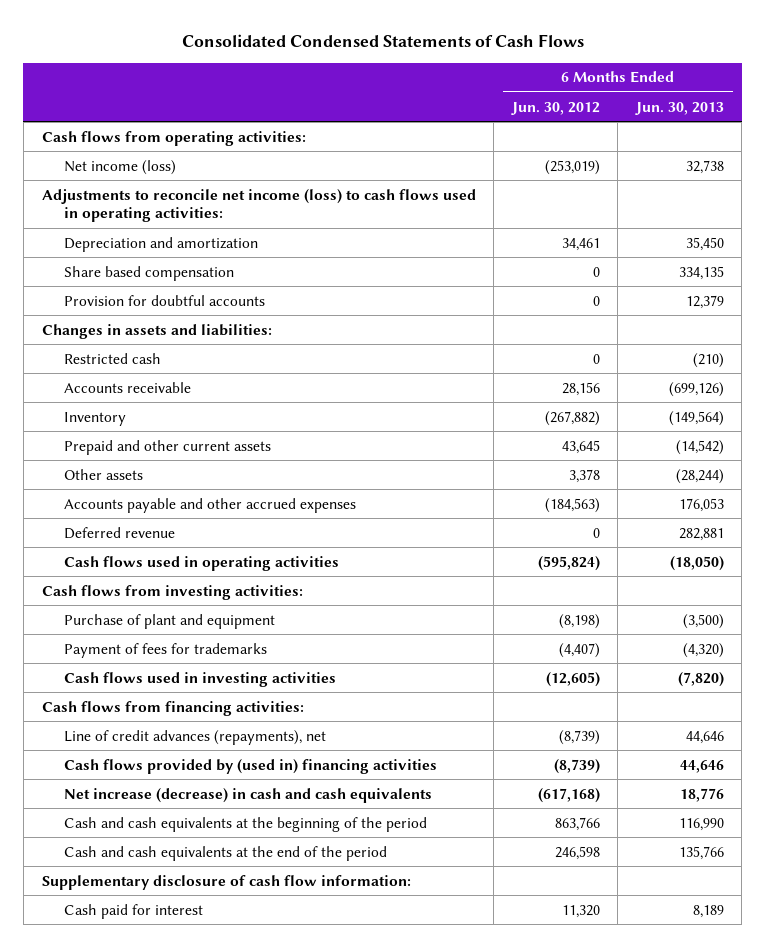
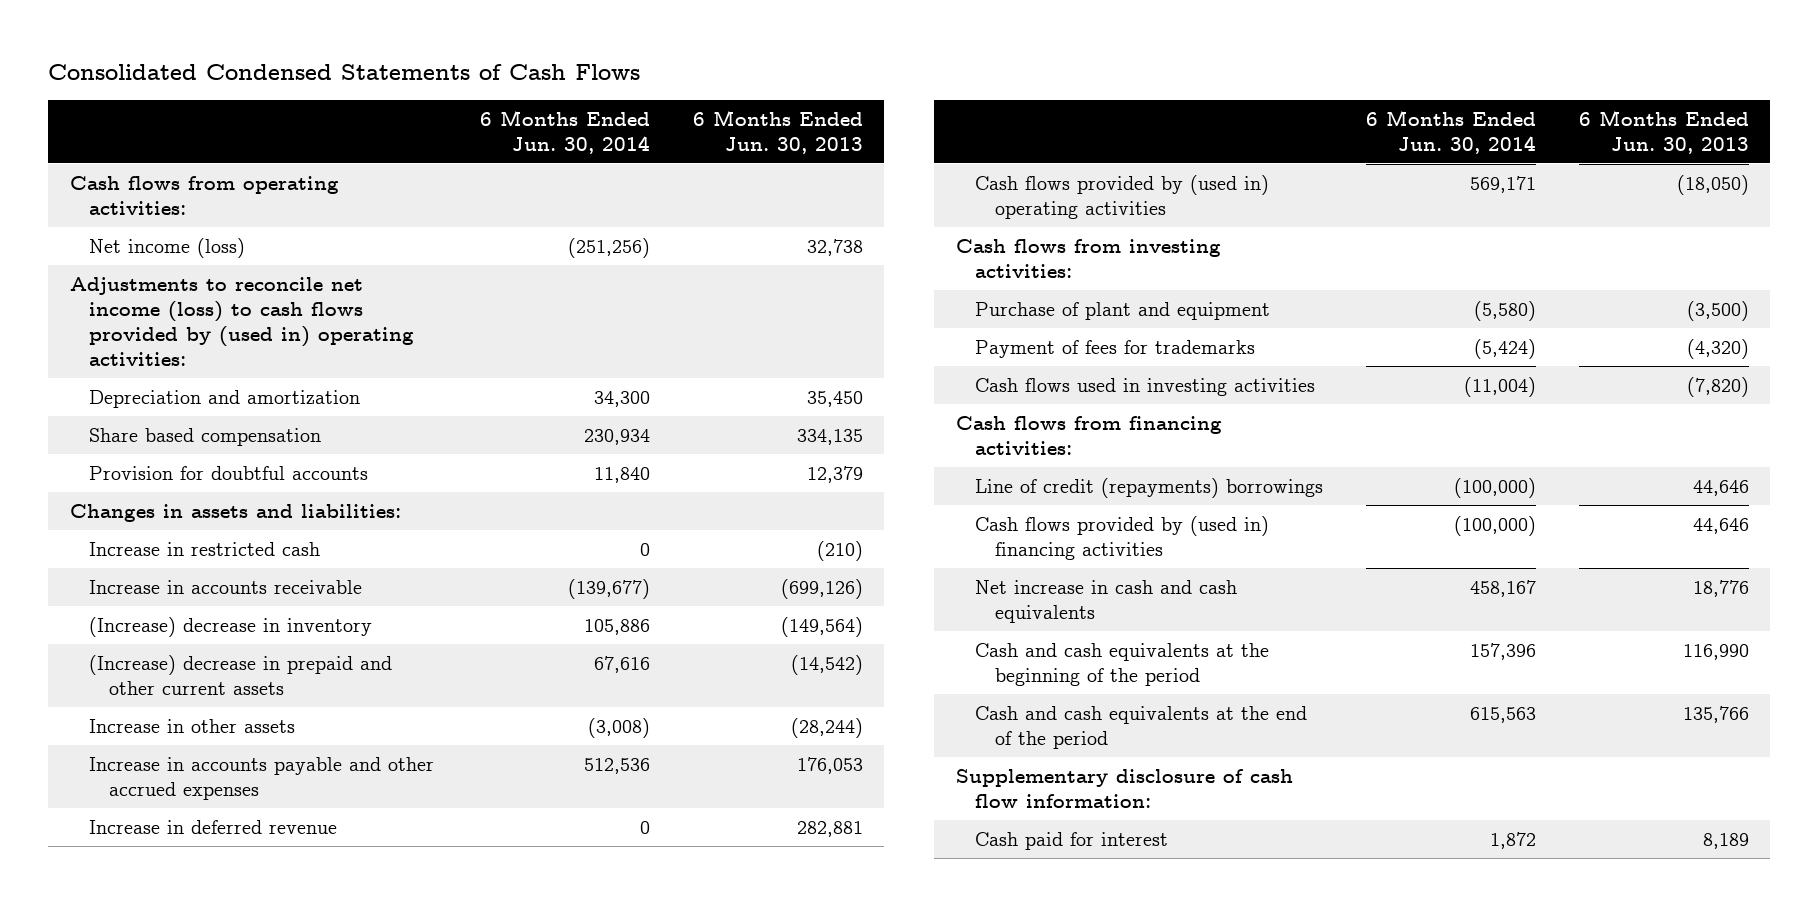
[510,101,600,115] Jun. 30, 2012 -> none
none -> [479,109,650,154] 6 Months Ended Jun. 30, 2014
[41,188,476,223] Adjustments to reconcile net income (loss) to cash flows used in operating activities: -> [69,276,415,367] Adjustments to reconcile net income (loss) to cash flows provided by (used in) operating activities:
[63,352,161,364] Restricted cash -> [89,541,321,556] Increase in restricted cash
[63,381,191,393] Accounts receivable -> [89,579,363,594] Increase in accounts receivable
[63,411,126,426] Inventory -> [89,616,373,637] (Increase) decrease in inventory
[63,439,271,455] Prepaid and other current assets -> [89,654,393,696] (Increase) decrease in prepaid and other current assets
[63,468,143,480] Other assets -> [89,718,296,733] Increase in other assets
[63,497,356,513] Accounts payable and other accrued expenses -> [89,756,435,801] Increase in accounts payable and other accrued expenses
[63,526,175,539] Deferred revenue -> [89,819,338,834] Increase in deferred revenue
[63,555,339,571] Cash flows used in operating activities -> [975,174,1270,220] Cash flows provided by (used in) operating activities
[63,729,326,745] Line of credit advances (repayments), net -> [975,477,1324,498] Line of credit (repayments) borrowings
[63,787,432,803] Net increase (decrease) in cash and cash equivalents -> [975,579,1238,624] Net increase in cash and cash equivalents

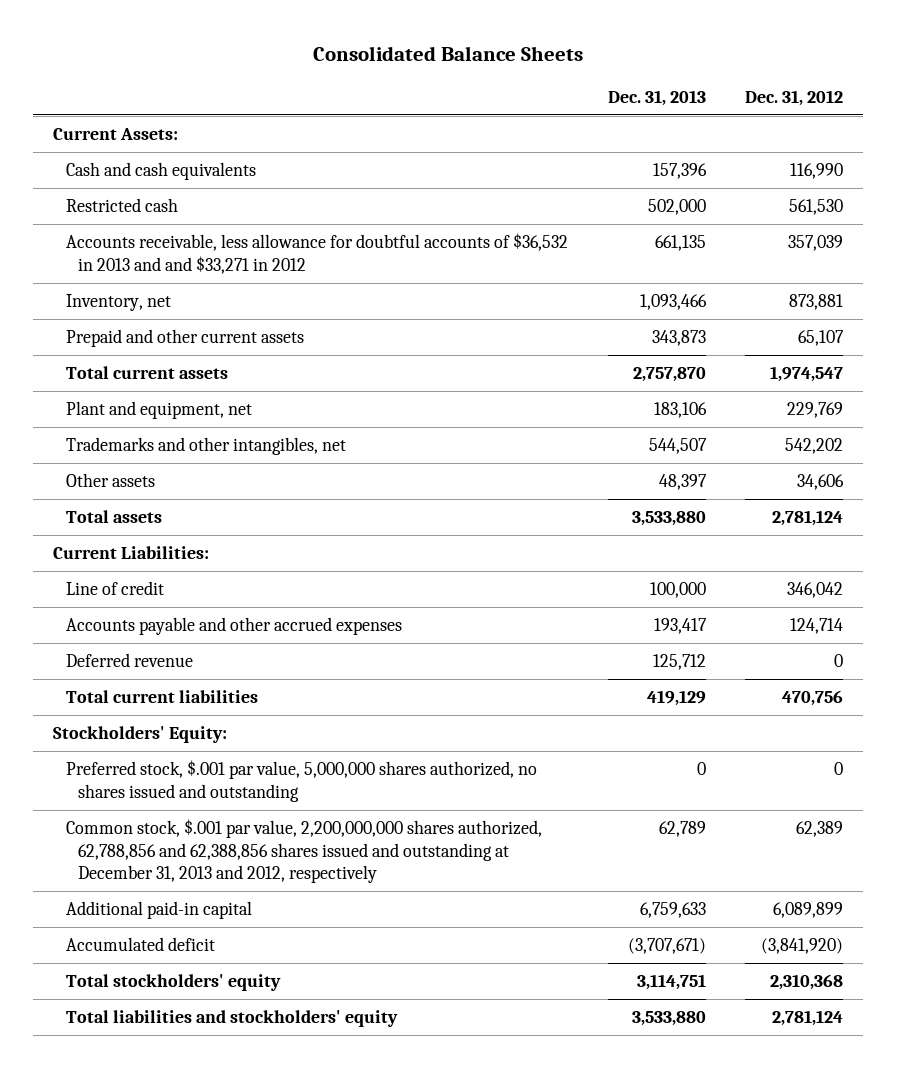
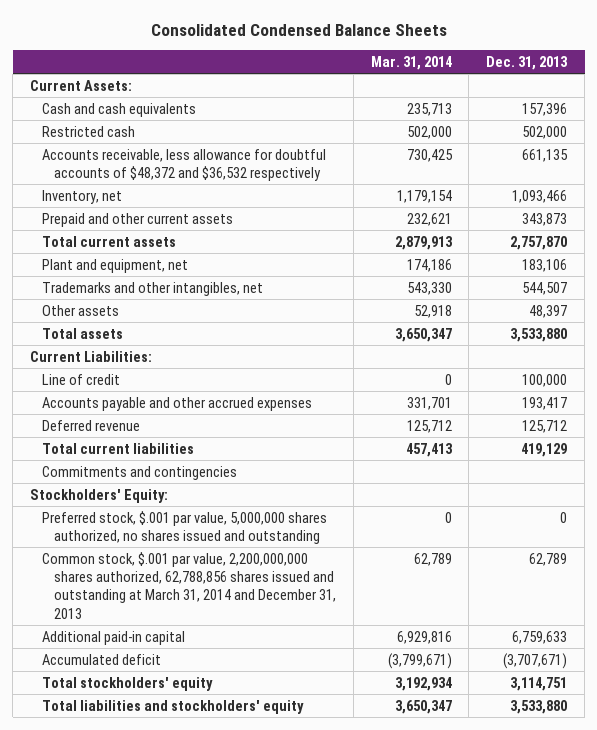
[313,46,584,62] Consolidated Balance Sheets -> [150,23,447,36] Consolidated Condensed Balance Sheets
[745,89,844,106] Dec. 31, 2012 -> none
none -> [370,55,452,70] Mar. 31, 2014
[65,233,568,274] Accounts receivable, less allowance for doubtful accounts of $36,532 in 2013 and and $33,271 in 2012 -> [42,148,327,182] Accounts receivable, less allowance for doubtful accounts of $48,372 and $36,532 respectively
none -> [42,465,238,480] Commitments and contingencies
[65,819,542,884] Common stock, $.001 par value, 2,200,000,000 shares authorized, 62,788,856 and 62,388,856 shares issued and outstanding at December 31, 2013 and 2012, respectively -> [42,551,337,619] Common stock, $.001 par value, 2,200,000,000 shares authorized, 62,788,856 shares issued and outstanding at March 31, 2014 and December 31, 2013

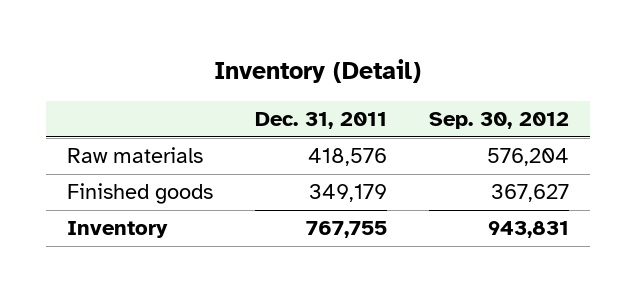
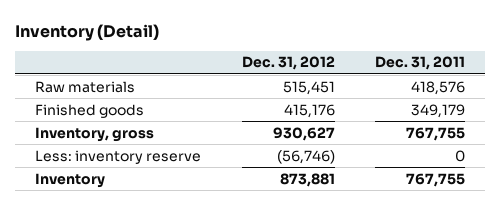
[429,111,570,129] Sep. 30, 2012 -> none
none -> [241,56,335,71] Dec. 31, 2012
none -> [35,126,155,142] Inventory, gross
none -> [35,149,202,164] Less: inventory reserve

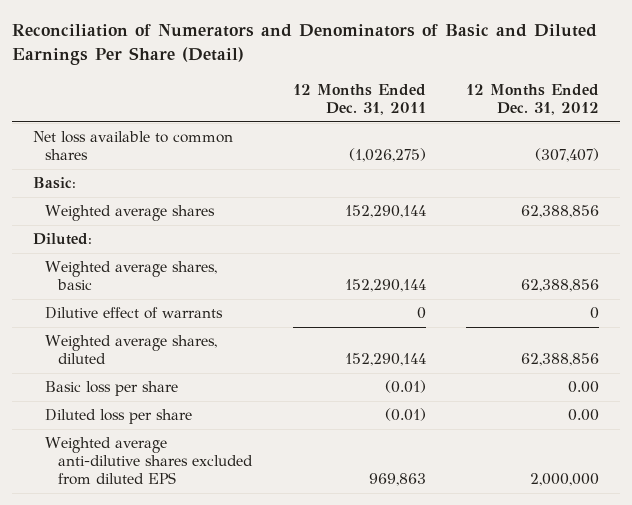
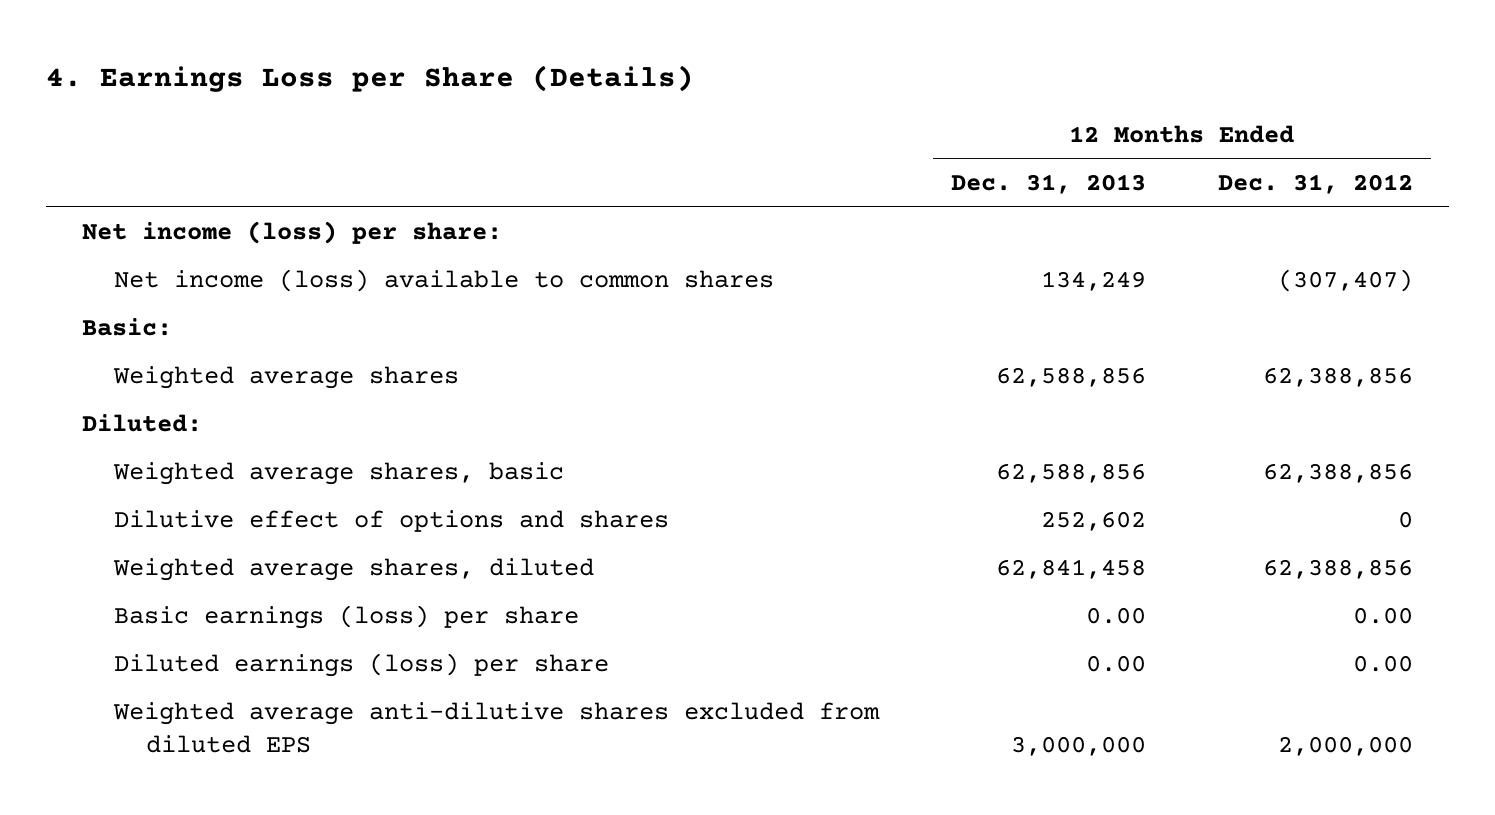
[12,24,598,66] Reconciliation of Numerators and Denominators of Basic and Diluted Earnings Per Share (Detail) -> [45,64,694,92] 4. Earnings Loss per Share (Details)
[292,83,426,115] 12 Months Ended Dec. 31, 2011 -> none
none -> [951,174,1147,195] Dec. 31, 2013
none -> [82,221,503,245] Net income (loss) per share:
[32,131,233,161] Net loss available to common shares -> [113,269,774,293] Net income (loss) available to common shares
[45,307,224,320] Dilutive effect of warrants -> none
none -> [113,510,669,533] Dilutive effect of options and shares
[45,381,179,397] Basic loss per share -> [113,605,579,630] Basic earnings (loss) per share
[45,409,193,425] Diluted loss per share -> [113,653,609,678] Diluted earnings (loss) per share

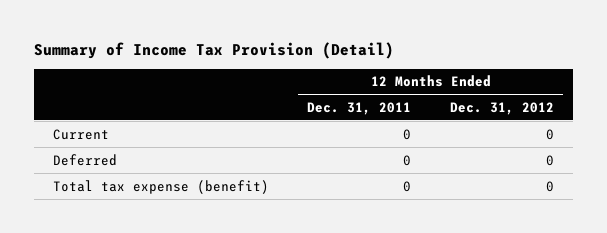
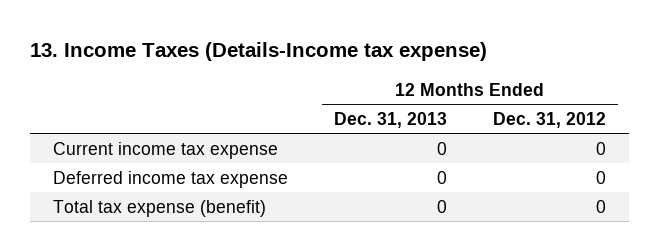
[33,41,394,59] Summary of Income Tax Provision (Detail) -> [29,42,487,62] 13. Income Taxes (Details-Income tax expense)
[307,101,412,115] Dec. 31, 2011 -> none
none -> [333,111,447,128] Dec. 31, 2013
[52,128,109,140] Current -> [52,141,278,159] Current income tax expense
[52,153,117,166] Deferred -> [52,170,288,188] Deferred income tax expense

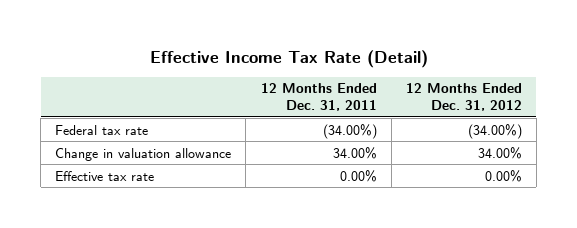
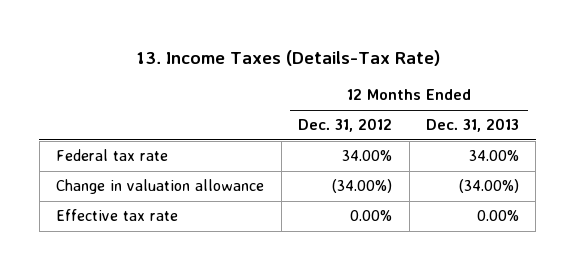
[149,49,428,68] Effective Income Tax Rate (Detail) -> [135,50,440,67] 13. Income Taxes (Details-Tax Rate)
[260,83,377,112] 12 Months Ended Dec. 31, 2011 -> none
none -> [426,118,520,133] Dec. 31, 2013
[467,123,522,139] (34.00%) -> [342,150,393,162] 34.00%
[477,146,522,159] 34.00% -> [332,179,393,194] (34.00%)

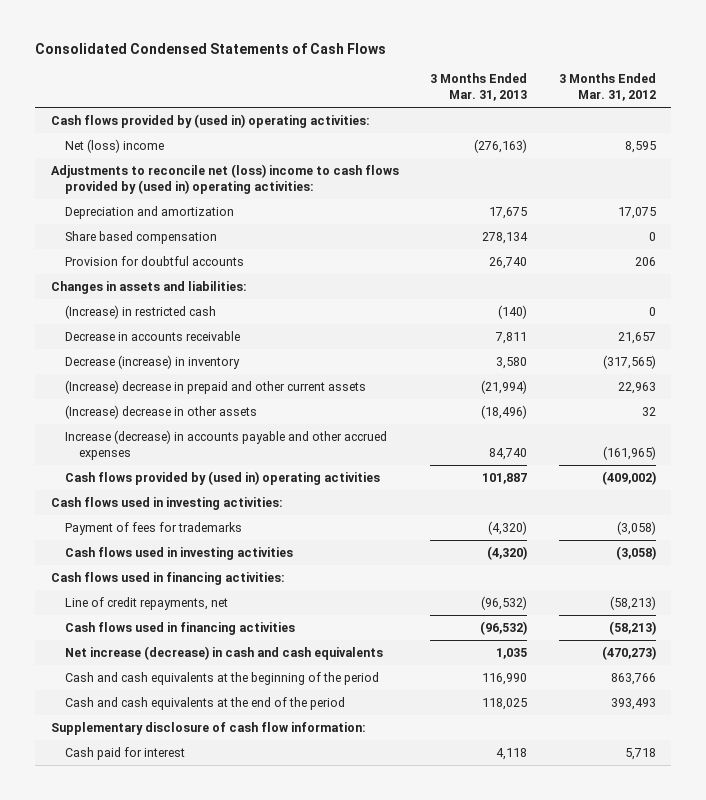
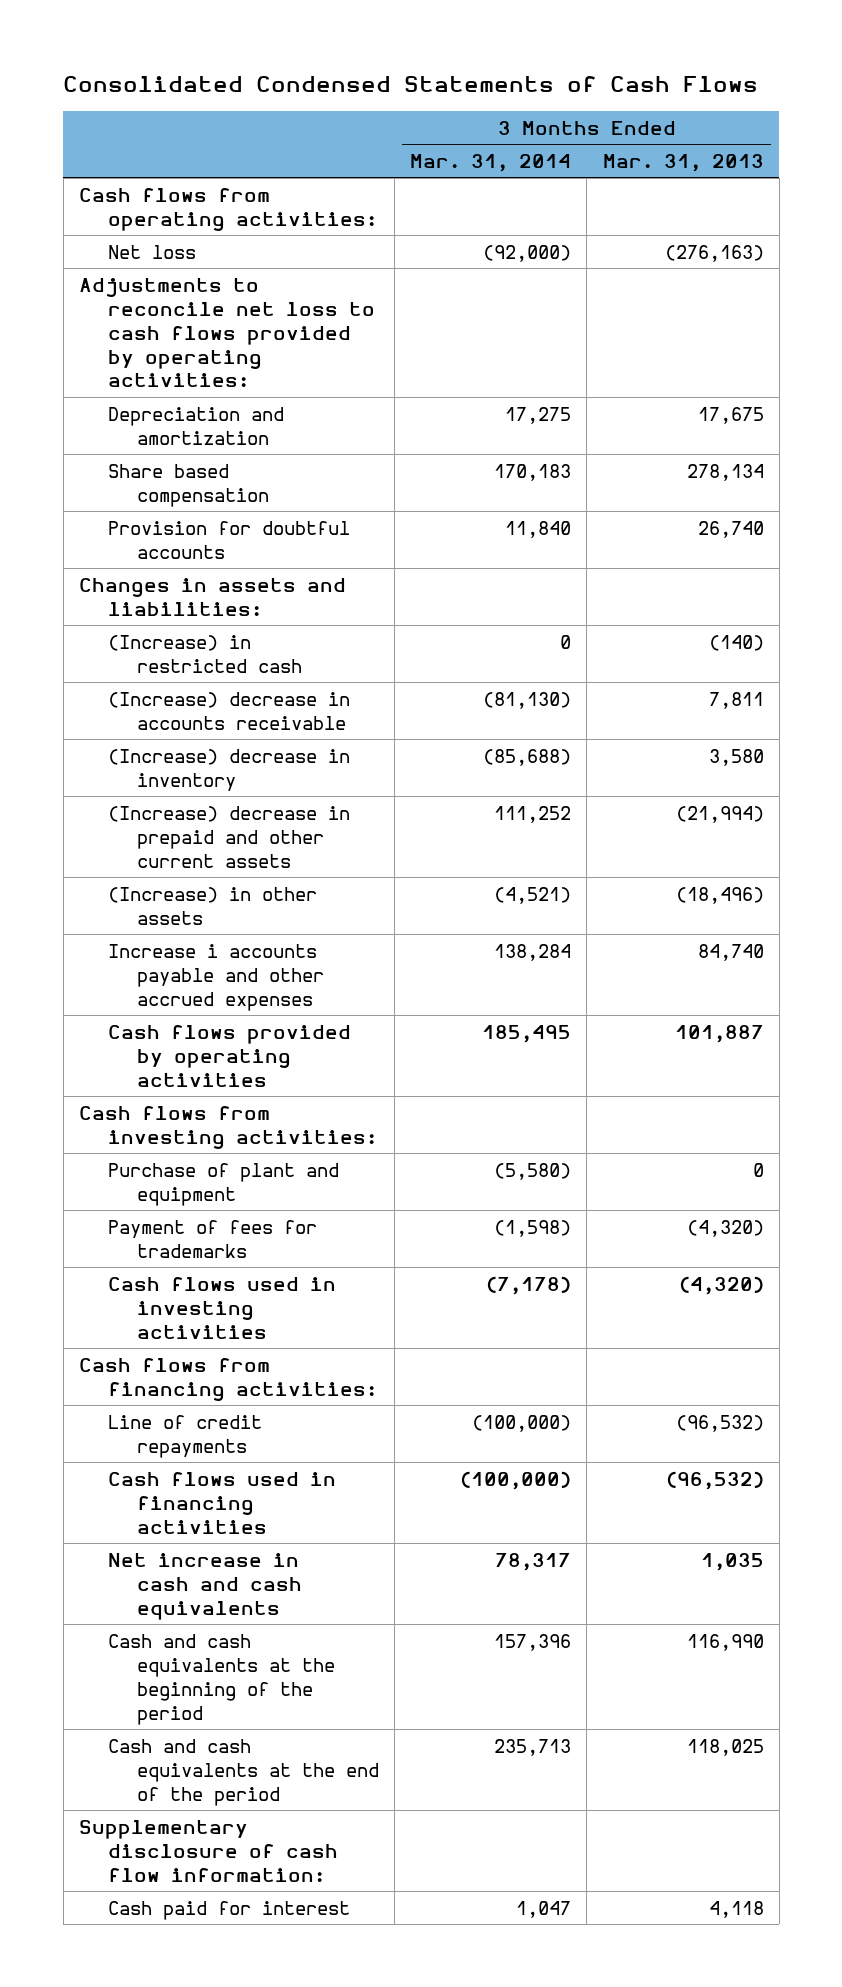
[558,73,656,102] 3 Months Ended Mar. 31, 2012 -> none
none -> [410,153,572,172] Mar. 31, 2014
[50,114,370,129] Cash flows provided by (used in) operating activities: -> [78,187,377,231] Cash flows from operating activities:
[64,139,164,154] Net (loss) income -> [107,244,196,259] Net loss
[50,164,399,194] Adjustments to reconcile net (loss) income to cash flows provided by (used in) operating activities: -> [78,277,375,388] Adjustments to reconcile net loss to cash flows provided by operating activities:
[64,331,240,342] Decrease in accounts receivable -> [107,691,350,730] (Increase) decrease in accounts receivable
[64,355,240,370] Decrease (increase) in inventory -> [107,748,350,791] (Increase) decrease in inventory
[64,405,257,420] (Increase) decrease in other assets -> [107,886,317,925] (Increase) in other assets
[64,430,387,460] Increase (decrease) in accounts payable and other accrued expenses -> [107,943,324,1011] Increase i accounts payable and other accrued expenses
[64,471,380,486] Cash flows provided by (used in) operating activities -> [107,1024,351,1087] Cash flows provided by operating activities
[50,497,283,511] Cash flows used in investing activities: -> [78,1105,377,1149] Cash flows from investing activities:
none -> [107,1162,339,1206] Purchase of plant and equipment
[50,572,285,586] Cash flows used in financing activities: -> [78,1357,377,1401] Cash flows from financing activities:
[64,597,228,611] Line of credit repayments, net -> [107,1414,262,1458] Line of credit repayments
[64,646,383,661] Net increase (decrease) in cash and cash equivalents -> [107,1552,302,1620] Net increase in cash and cash equivalents

